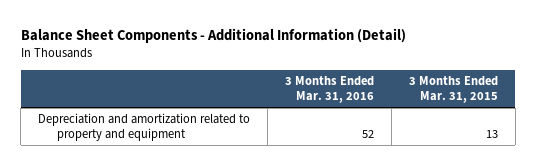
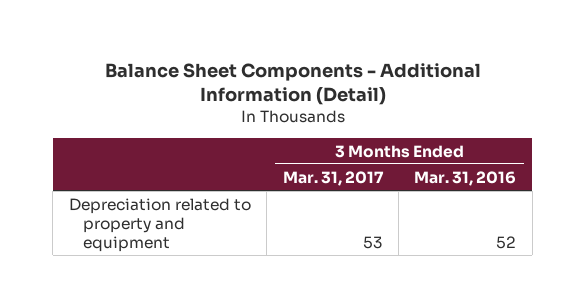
[409,76,499,103] 3 Months Ended Mar. 31, 2015 -> none
none -> [282,170,384,186] Mar. 31, 2017
[38,113,251,142] Depreciation and amortization related to property and equipment -> [68,197,251,252] Depreciation related to property and equipment

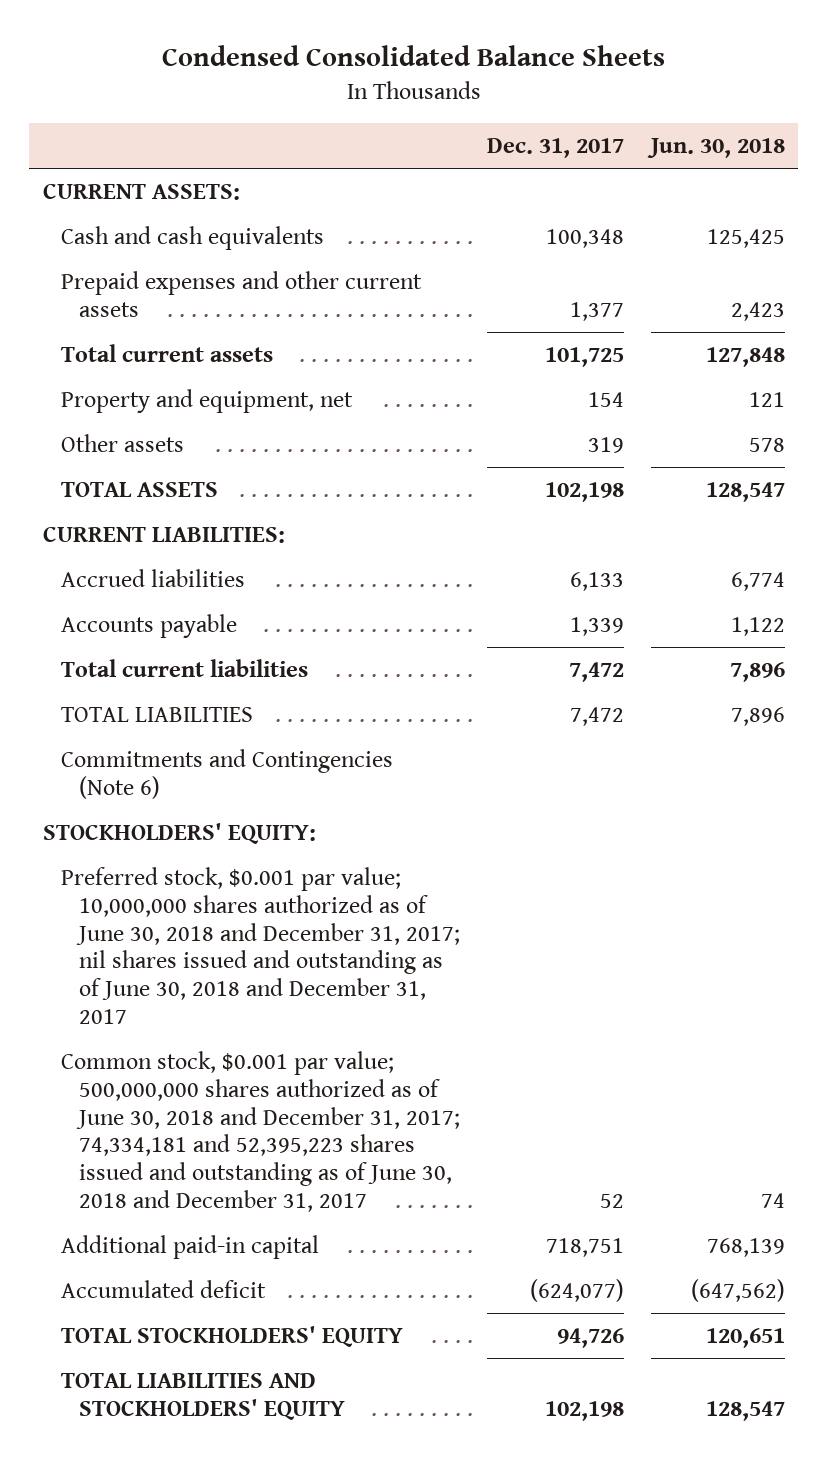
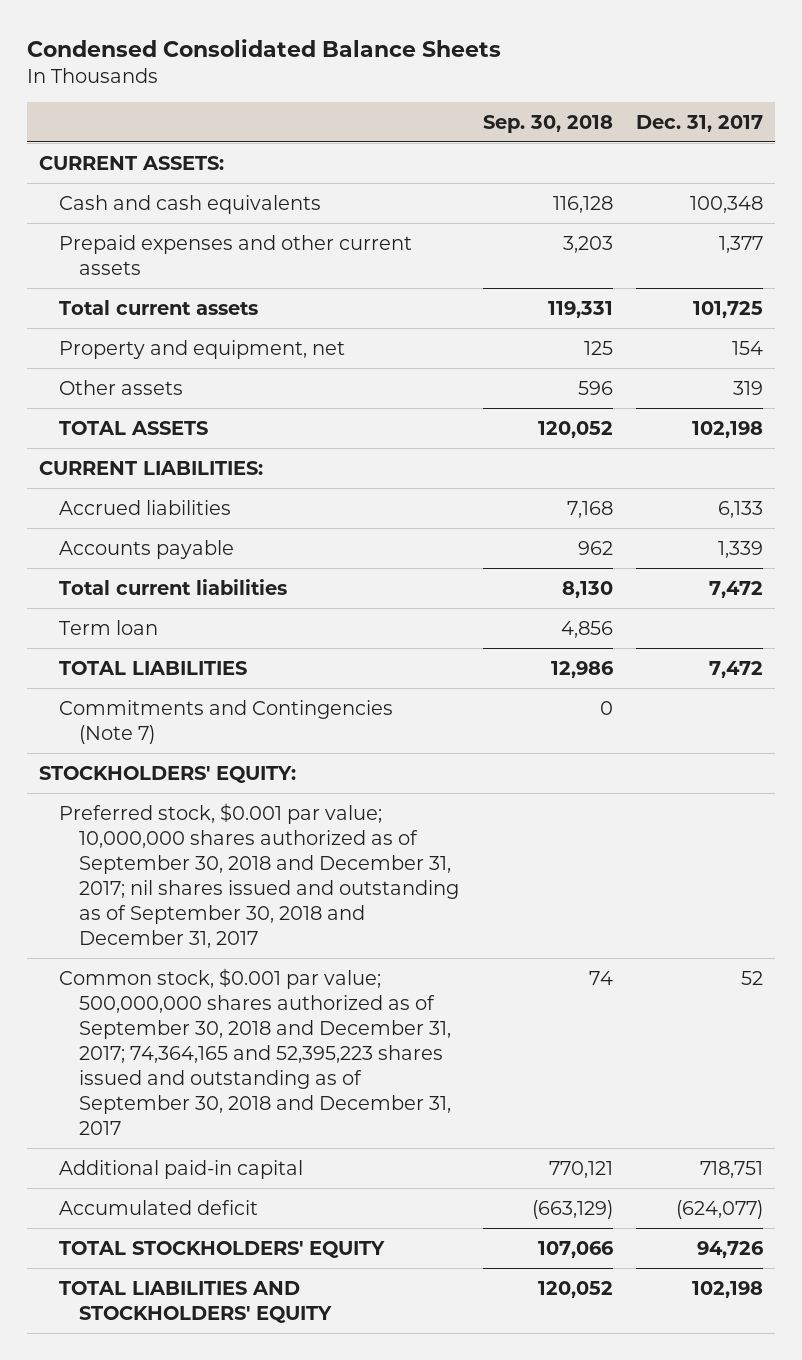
[646,137,785,158] Jun. 30, 2018 -> none
none -> [482,114,613,133] Sep. 30, 2018
none -> [58,619,158,635] Term loan
[60,749,393,799] Commitments and Contingencies (Note 6) -> [58,699,393,744] Commitments and Contingencies (Note 7)
[60,867,460,1024] Preferred stock, $0.001 par value; 10,000,000 shares authorized as of June 30, 2018 and December 31, 2017; nil shares issued and outstanding as of June 30, 2018 and December 31, 2017 -> [58,802,459,948] Preferred stock, $0.001 par value; 10,000,000 shares authorized as of September 30, 2018 and December 31, 2017; nil shares issued and outstanding as of September 30, 2018 and December 31, 2017
[60,1051,460,1212] Common stock, $0.001 par value; 500,000,000 shares authorized as of June 30, 2018 and December 31, 2017; 74,334,181 and 52,395,223 shares issued and outstanding as of June 30, 2018 and December 31, 2017 -> [58,967,451,1135] Common stock, $0.001 par value; 500,000,000 shares authorized as of September 30, 2018 and December 31, 2017; 74,364,165 and 52,395,223 shares issued and outstanding as of September 30, 2018 and December 31, 2017

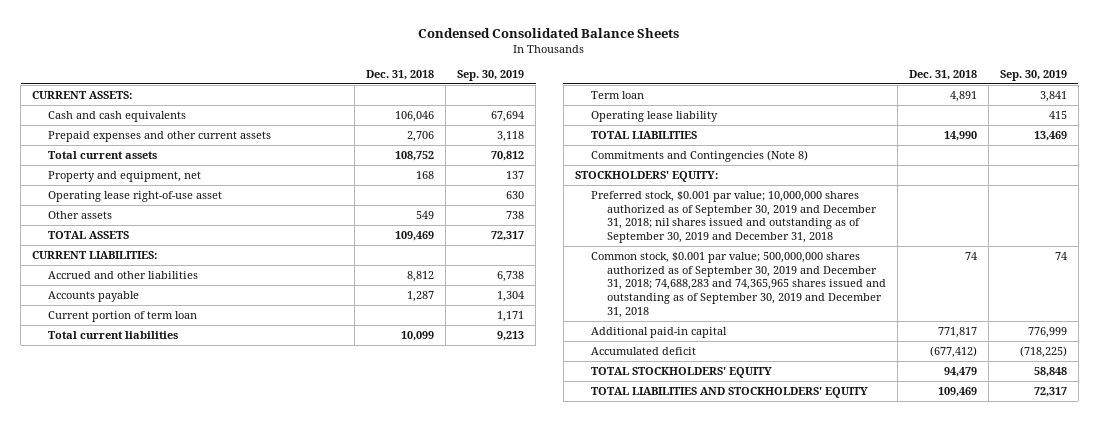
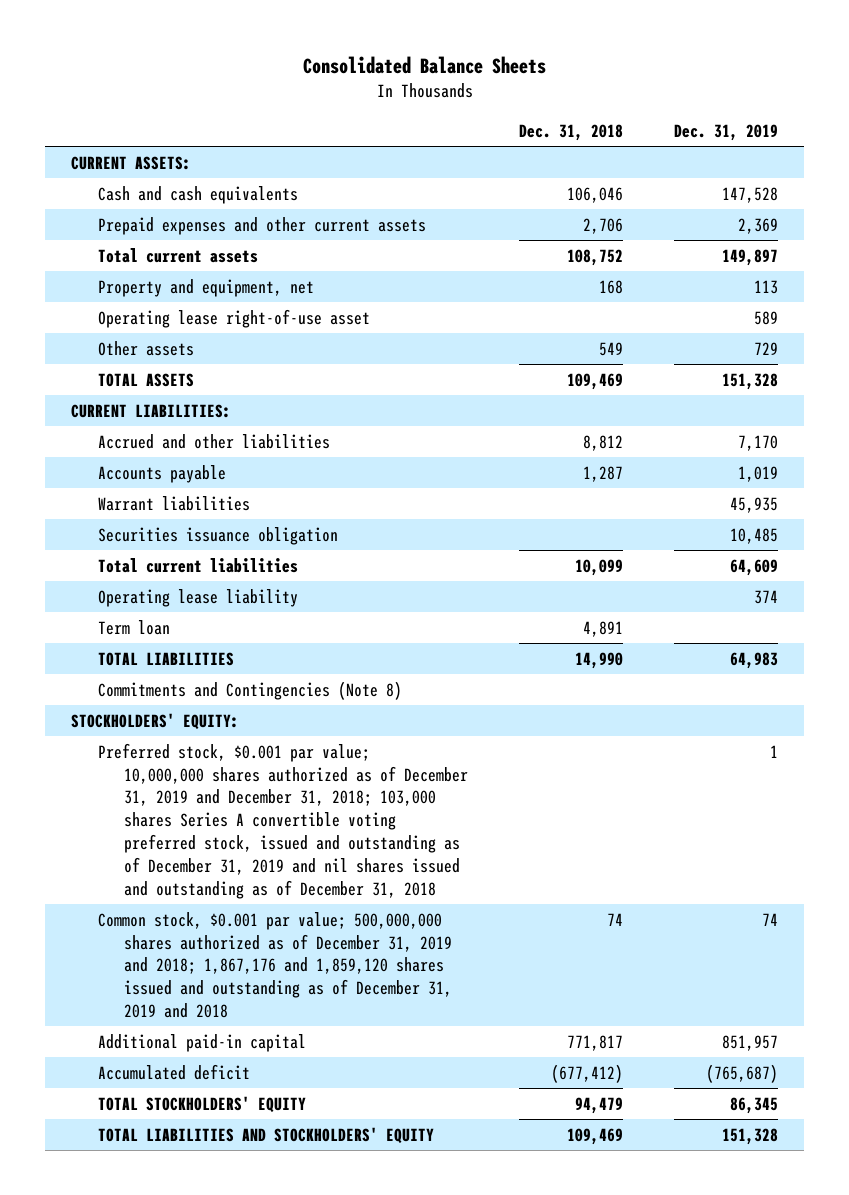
[418,28,680,39] Condensed Consolidated Balance Sheets -> [302,56,546,75] Consolidated Balance Sheets
[456,70,524,82] Sep. 30, 2019 -> none
none -> [674,123,779,141] Dec. 31, 2019
[48,310,198,322] Current portion of term loan -> none
none -> [97,495,250,511] Warrant liabilities
none -> [97,526,338,545] Securities issuance obligation
[590,90,644,99] Term loan -> [97,619,170,635] Term loan
[590,190,877,244] Preferred stock, $0.001 par value; 10,000,000 shares authorized as of September 30, 2019 and December 31, 2018; nil shares issued and outstanding as of September 30, 2019 and December 31, 2018 -> [97,742,469,899] Preferred stock, $0.001 par value; 10,000,000 shares authorized as of December 31, 2019 and December 31, 2018; 103,000 shares Series A convertible voting preferred stock, issued and outstanding as of December 31, 2019 and nil shares issued and outstanding as of December 31, 2018
[590,251,886,318] Common stock, $0.001 par value; 500,000,000 shares authorized as of September 30, 2019 and December 31, 2018; 74,688,283 and 74,365,965 shares issued and outstanding as of September 30, 2019 and December 31, 2018 -> [97,911,453,1018] Common stock, $0.001 par value; 500,000,000 shares authorized as of December 31, 2019 and 2018; 1,867,176 and 1,859,120 shares issued and outstanding as of December 31, 2019 and 2018

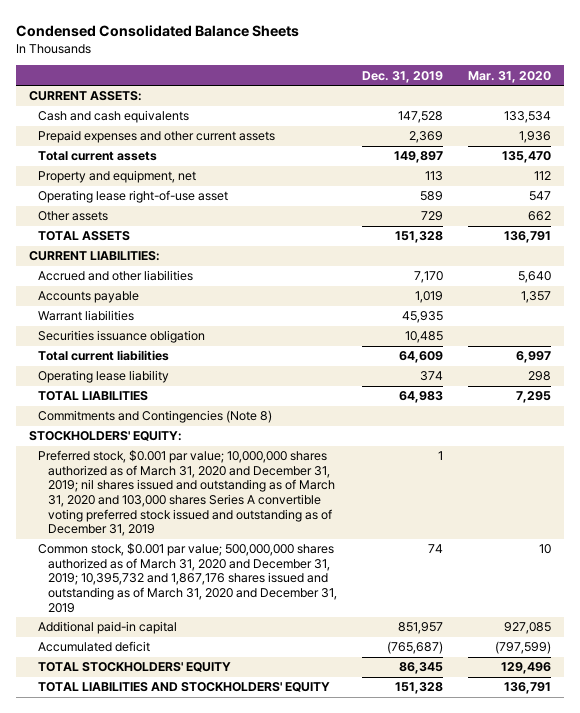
[302,56,546,75] Consolidated Balance Sheets -> [16,24,300,37] Condensed Consolidated Balance Sheets
[519,123,624,141] Dec. 31, 2018 -> none
none -> [468,70,552,83] Mar. 31, 2020
[97,619,170,635] Term loan -> none
[97,742,469,899] Preferred stock, $0.001 par value; 10,000,000 shares authorized as of December 31, 2019 and December 31, 2018; 103,000 shares Series A convertible voting preferred stock, issued and outstanding as of December 31, 2019 and nil shares issued and outstanding as of December 31, 2018 -> [38,450,336,537] Preferred stock, $0.001 par value; 10,000,000 shares authorized as of March 31, 2020 and December 31, 2019; nil shares issued and outstanding as of March 31, 2020 and 103,000 shares Series A convertible voting preferred stock issued and outstanding as of December 31, 2019
[97,911,453,1018] Common stock, $0.001 par value; 500,000,000 shares authorized as of December 31, 2019 and 2018; 1,867,176 and 1,859,120 shares issued and outstanding as of December 31, 2019 and 2018 -> [38,543,338,613] Common stock, $0.001 par value; 500,000,000 shares authorized as of March 31, 2020 and December 31, 2019; 10,395,732 and 1,867,176 shares issued and outstanding as of March 31, 2020 and December 31, 2019

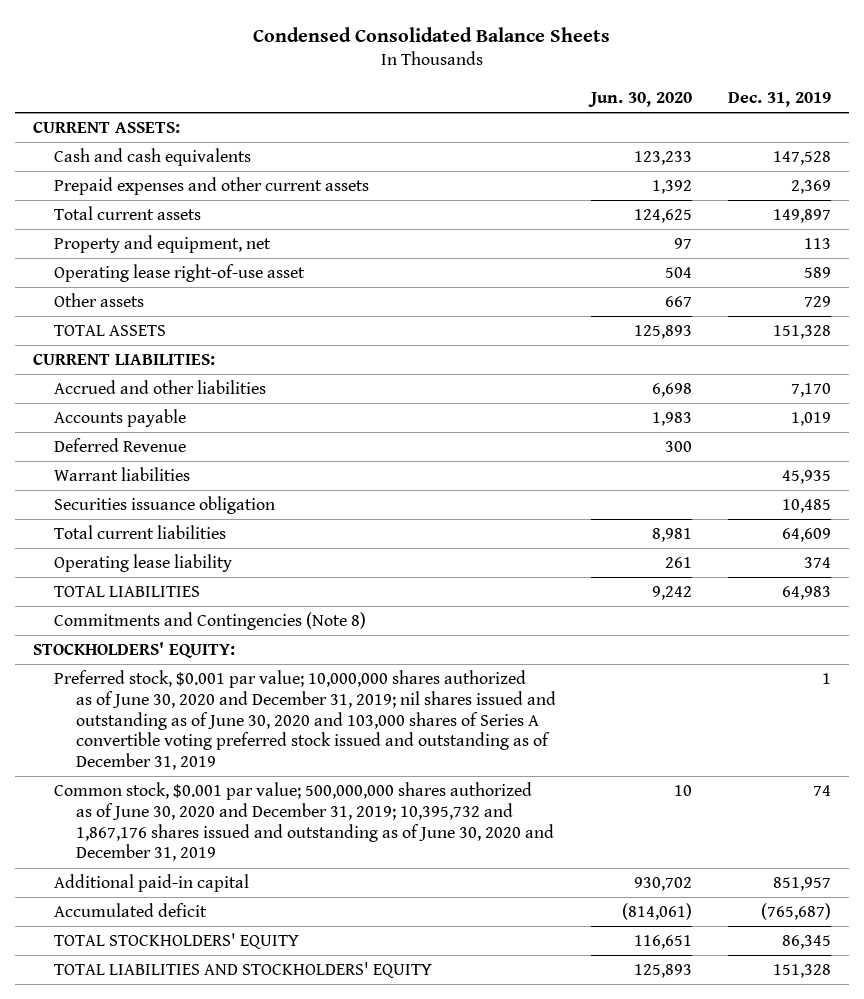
[468,70,552,83] Mar. 31, 2020 -> none
none -> [588,91,693,107] Jun. 30, 2020
none -> [54,438,187,453] Deferred Revenue
[38,450,336,537] Preferred stock, $0.001 par value; 10,000,000 shares authorized as of March 31, 2020 and December 31, 2019; nil shares issued and outstanding as of March 31, 2020 and 103,000 shares Series A convertible voting preferred stock issued and outstanding as of December 31, 2019 -> [54,670,556,771] Preferred stock, $0.001 par value; 10,000,000 shares authorized as of June 30, 2020 and December 31, 2019; nil shares issued and outstanding as of June 30, 2020 and 103,000 shares of Series A convertible voting preferred stock issued and outstanding as of December 31, 2019
[38,543,338,613] Common stock, $0.001 par value; 500,000,000 shares authorized as of March 31, 2020 and December 31, 2019; 10,395,732 and 1,867,176 shares issued and outstanding as of March 31, 2020 and December 31, 2019 -> [54,782,554,862] Common stock, $0.001 par value; 500,000,000 shares authorized as of June 30, 2020 and December 31, 2019; 10,395,732 and 1,867,176 shares issued and outstanding as of June 30, 2020 and December 31, 2019

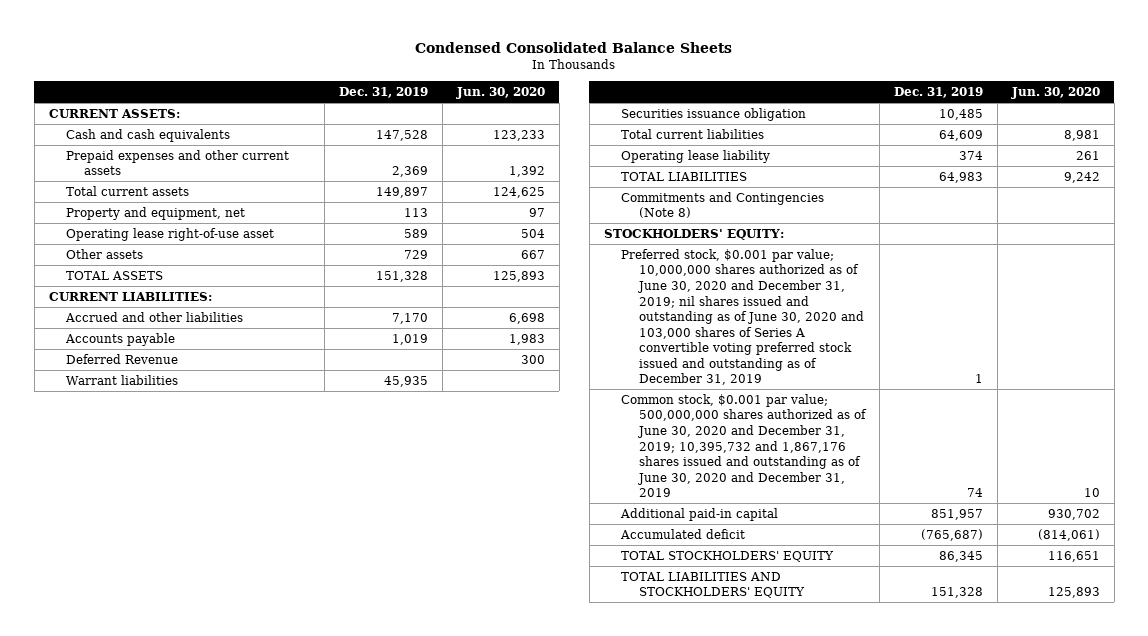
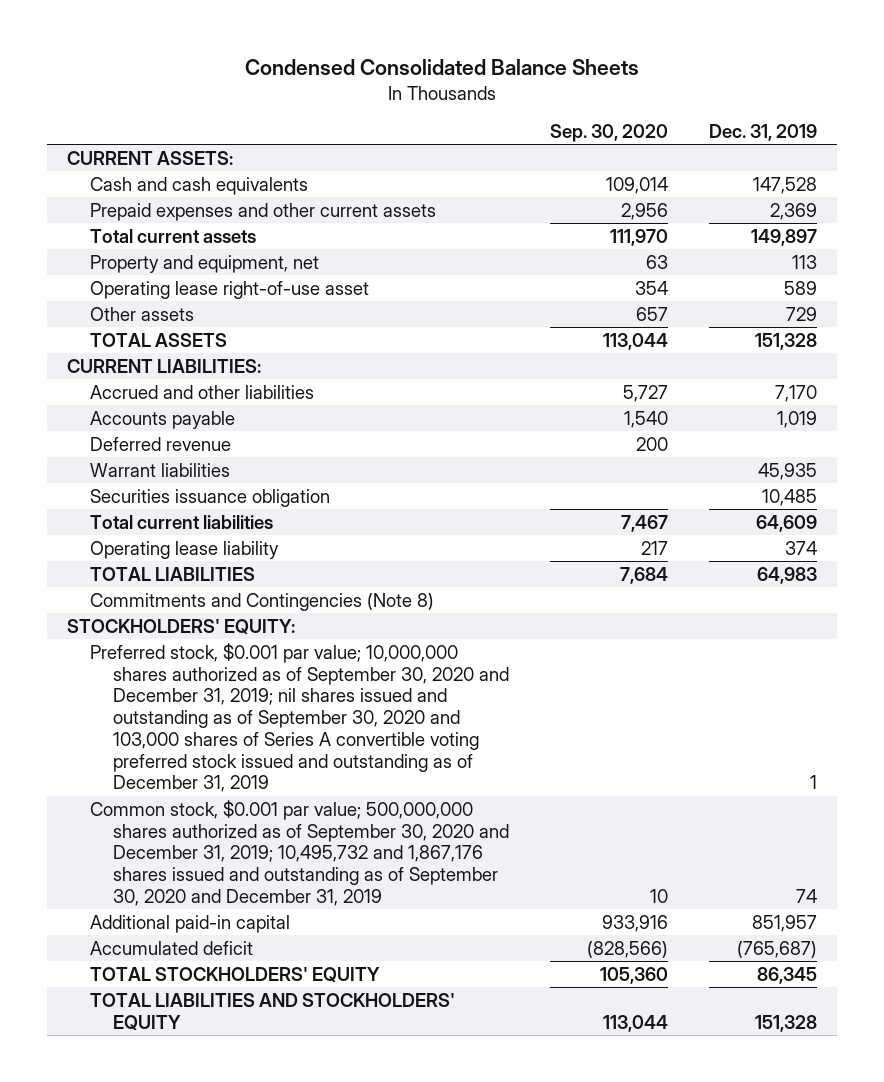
[455,87,545,100] Jun. 30, 2020 -> none
none -> [550,123,669,142] Sep. 30, 2020
[66,353,179,364] Deferred Revenue -> [90,436,232,451] Deferred revenue
[621,248,864,386] Preferred stock, $0.001 par value; 10,000,000 shares authorized as of June 30, 2020 and December 31, 2019; nil shares issued and outstanding as of June 30, 2020 and 103,000 shares of Series A convertible voting preferred stock issued and outstanding as of December 31, 2019 -> [90,642,510,793] Preferred stock, $0.001 par value; 10,000,000 shares authorized as of September 30, 2020 and December 31, 2019; nil shares issued and outstanding as of September 30, 2020 and 103,000 shares of Series A convertible voting preferred stock issued and outstanding as of December 31, 2019
[621,393,867,498] Common stock, $0.001 par value; 500,000,000 shares authorized as of June 30, 2020 and December 31, 2019; 10,395,732 and 1,867,176 shares issued and outstanding as of June 30, 2020 and December 31, 2019 -> [90,799,510,906] Common stock, $0.001 par value; 500,000,000 shares authorized as of September 30, 2020 and December 31, 2019; 10,495,732 and 1,867,176 shares issued and outstanding as of September 30, 2020 and December 31, 2019

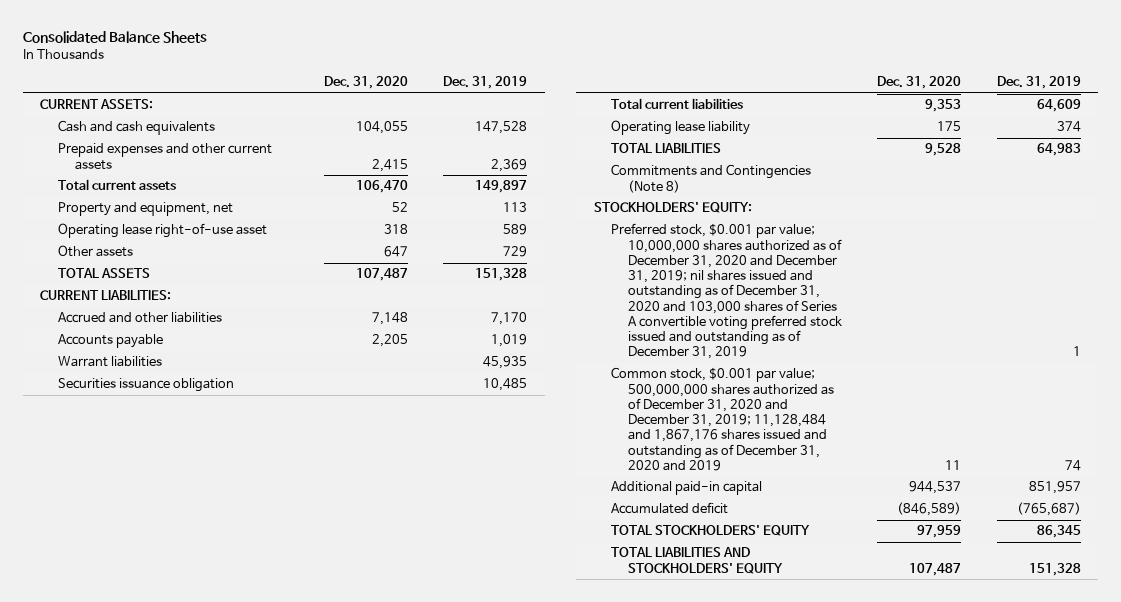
[245,59,640,76] Condensed Consolidated Balance Sheets -> [22,30,207,43] Consolidated Balance Sheets
[550,123,669,142] Sep. 30, 2020 -> none
none -> [324,76,409,90] Dec. 31, 2020
[90,436,232,451] Deferred revenue -> none
[90,642,510,793] Preferred stock, $0.001 par value; 10,000,000 shares authorized as of September 30, 2020 and December 31, 2019; nil shares issued and outstanding as of September 30, 2020 and 103,000 shares of Series A convertible voting preferred stock issued and outstanding as of December 31, 2019 -> [610,223,843,360] Preferred stock, $0.001 par value; 10,000,000 shares authorized as of December 31, 2020 and December 31, 2019; nil shares issued and outstanding as of December 31, 2020 and 103,000 shares of Series A convertible voting preferred stock issued and outstanding as of December 31, 2019
[90,799,510,906] Common stock, $0.001 par value; 500,000,000 shares authorized as of September 30, 2020 and December 31, 2019; 10,495,732 and 1,867,176 shares issued and outstanding as of September 30, 2020 and December 31, 2019 -> [610,367,835,471] Common stock, $0.001 par value; 500,000,000 shares authorized as of December 31, 2020 and December 31, 2019; 11,128,484 and 1,867,176 shares issued and outstanding as of December 31, 2020 and 2019

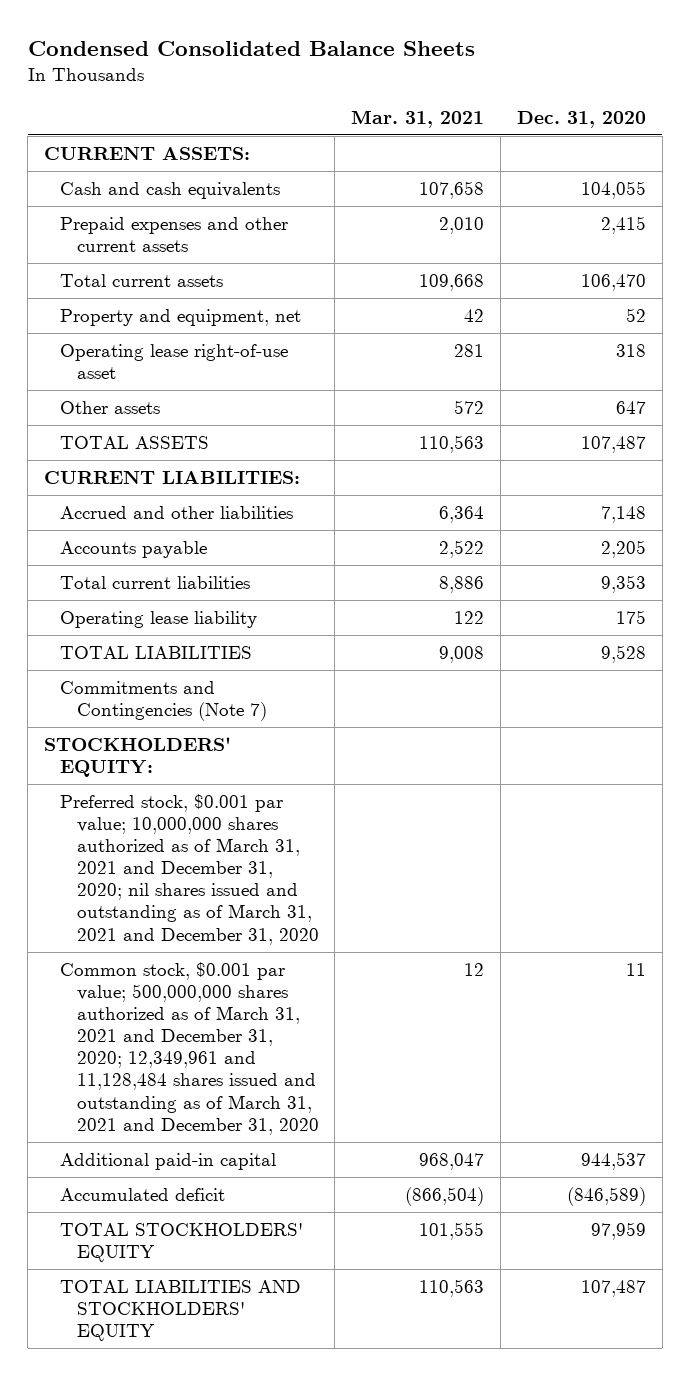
[22,30,207,43] Consolidated Balance Sheets -> [27,41,475,57] Condensed Consolidated Balance Sheets
[443,76,528,90] Dec. 31, 2019 -> none
none -> [351,109,485,128] Mar. 31, 2021
[57,356,162,368] Warrant liabilities -> none
[57,378,234,393] Securities issuance obligation -> none
[610,164,811,193] Commitments and Contingencies (Note 8) -> [60,680,267,721] Commitments and Contingencies (Note 7)
[610,223,843,360] Preferred stock, $0.001 par value; 10,000,000 shares authorized as of December 31, 2020 and December 31, 2019; nil shares issued and outstanding as of December 31, 2020 and 103,000 shares of Series A convertible voting preferred stock issued and outstanding as of December 31, 2019 -> [60,793,319,945] Preferred stock, $0.001 par value; 10,000,000 shares authorized as of March 31, 2021 and December 31, 2020; nil shares issued and outstanding as of March 31, 2021 and December 31, 2020
[610,367,835,471] Common stock, $0.001 par value; 500,000,000 shares authorized as of December 31, 2020 and December 31, 2019; 11,128,484 and 1,867,176 shares issued and outstanding as of December 31, 2020 and 2019 -> [60,961,319,1135] Common stock, $0.001 par value; 500,000,000 shares authorized as of March 31, 2021 and December 31, 2020; 12,349,961 and 11,128,484 shares issued and outstanding as of March 31, 2021 and December 31, 2020

